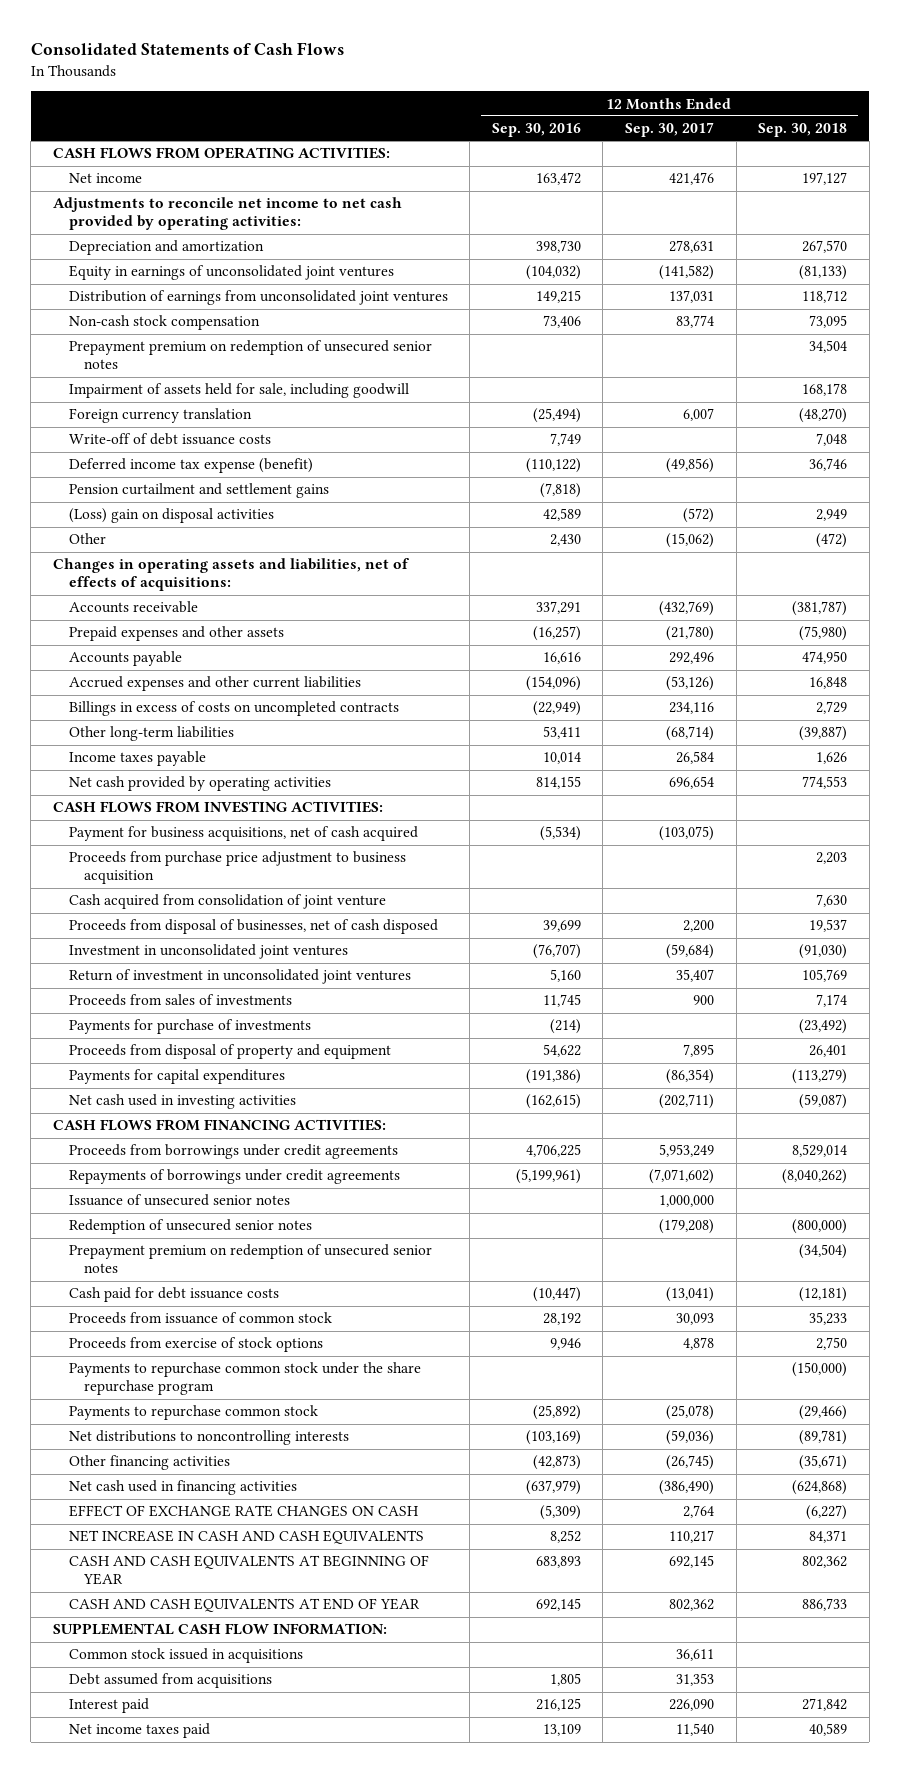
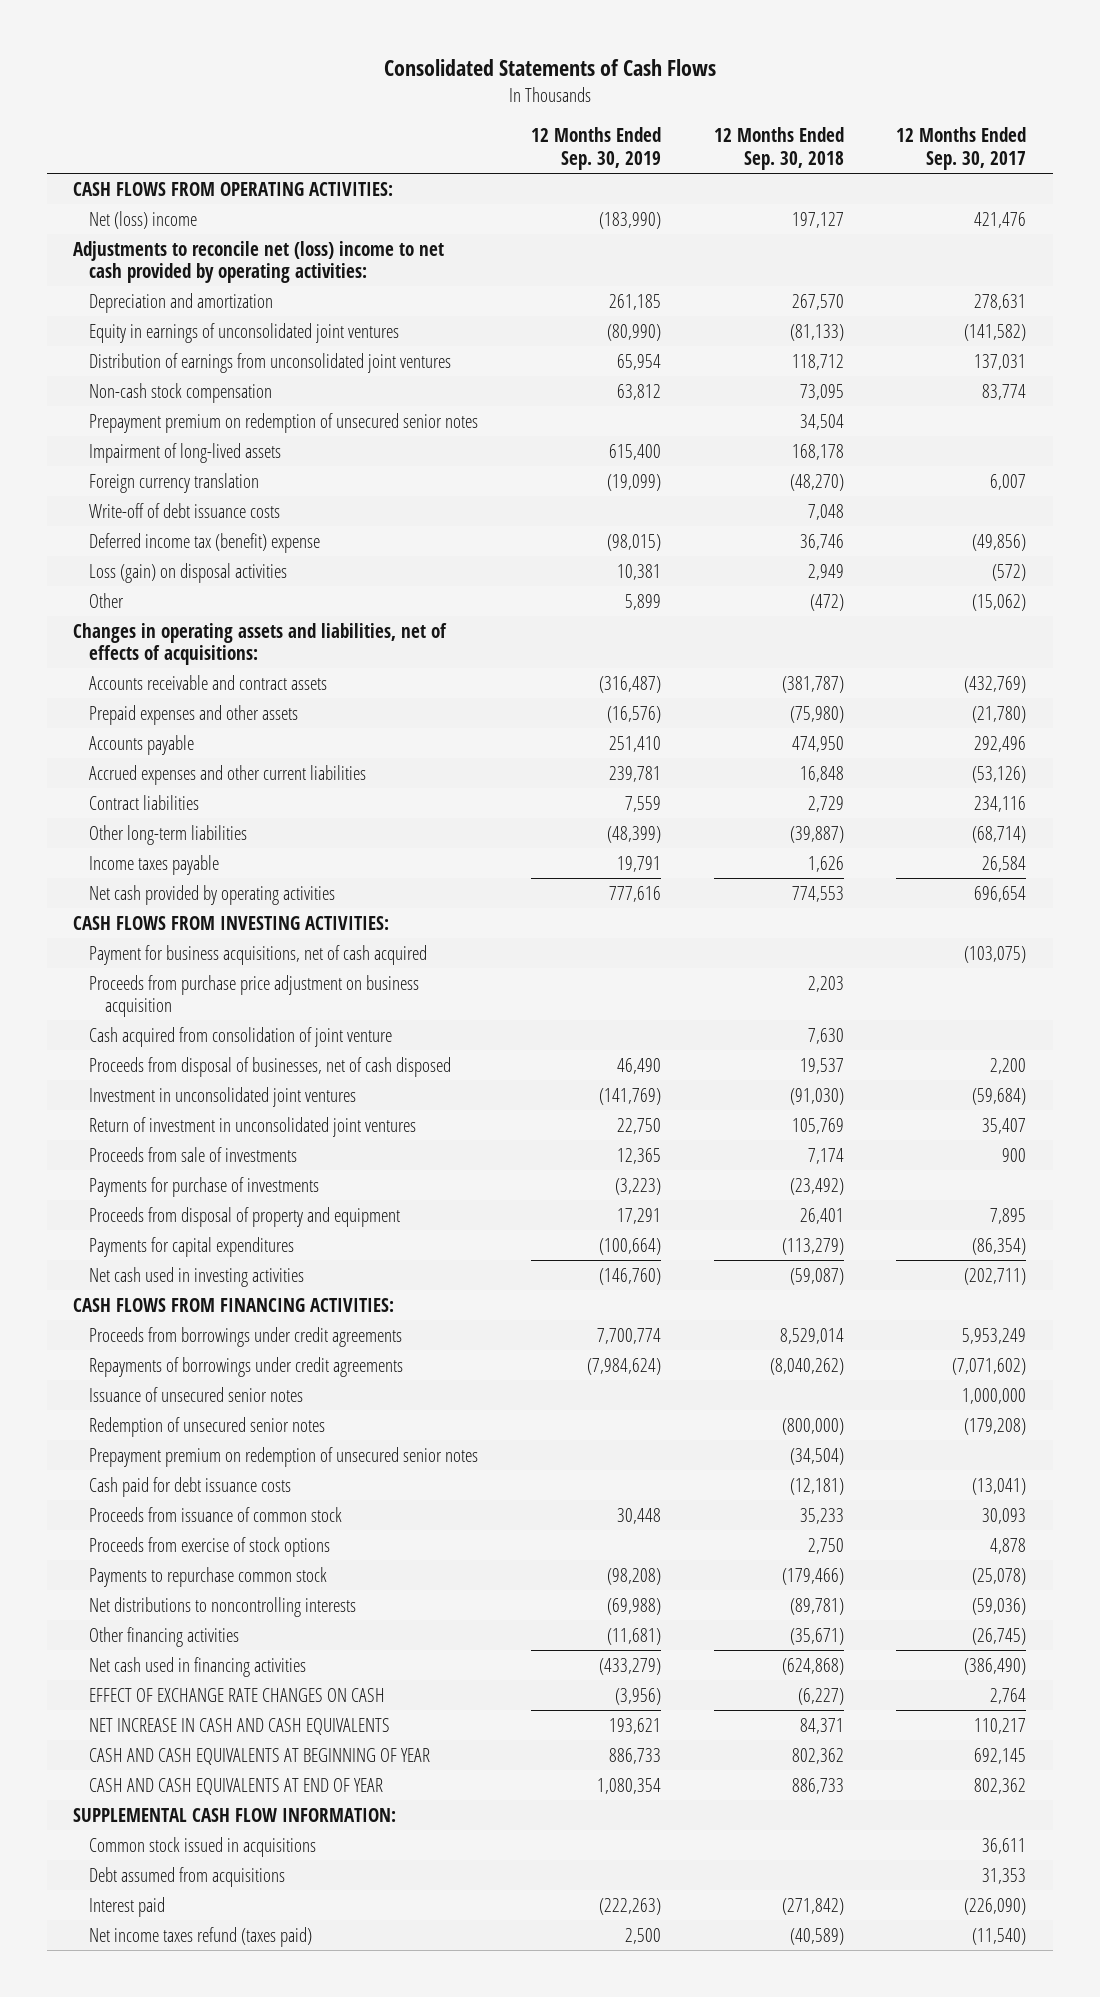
[491,123,581,138] Sep. 30, 2016 -> none
none -> [530,127,661,171] 12 Months Ended Sep. 30, 2019
[68,173,142,184] Net income -> [89,210,198,229] Net (loss) income
[53,197,403,231] Adjustments to reconcile net income to net cash provided by operating activities: -> [73,240,445,284] Adjustments to reconcile net (loss) income to net cash provided by operating activities:
[68,383,409,399] Impairment of assets held for sale, including goodwill -> [89,442,282,463] Impairment of long-lived assets
[68,483,329,499] Pension curtailment and settlement gains -> none
[68,458,313,474] Deferred income tax expense (benefit) -> [89,532,321,553] Deferred income tax (benefit) expense
[68,508,274,524] (Loss) gain on disposal activities -> [89,562,288,583] Loss (gain) on disposal activities
[68,601,198,614] Accounts receivable -> [89,674,328,690] Accounts receivable and contract assets
[68,701,399,717] Billings in excess of costs on uncompleted contracts -> [89,794,200,810] Contract liabilities
[68,851,406,885] Proceeds from purchase price adjustment to business acquisition -> [89,974,420,1018] Proceeds from purchase price adjustment on business acquisition
[68,994,292,1007] Proceeds from sales of investments -> [89,1146,298,1162] Proceeds from sale of investments
[68,1362,421,1396] Payments to repurchase common stock under the share repurchase program -> none
[799,1405,848,1421] (29,466) -> [781,1567,844,1585] (179,466)
[668,1699,714,1712] 226,090 -> [964,1897,1027,1915] (226,090)
[802,1698,848,1712] 271,842 -> [781,1897,844,1915] (271,842)
[68,1723,210,1739] Net income taxes paid -> [89,1926,313,1947] Net income taxes refund (taxes paid)
[675,1723,714,1737] 11,540 -> [972,1927,1027,1945] (11,540)
[809,1723,848,1737] 40,589 -> [789,1927,844,1945] (40,589)

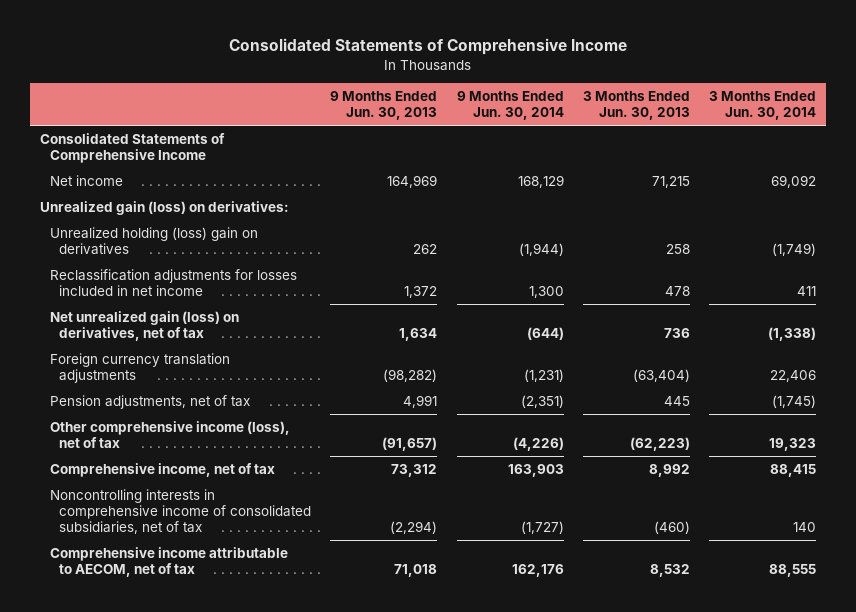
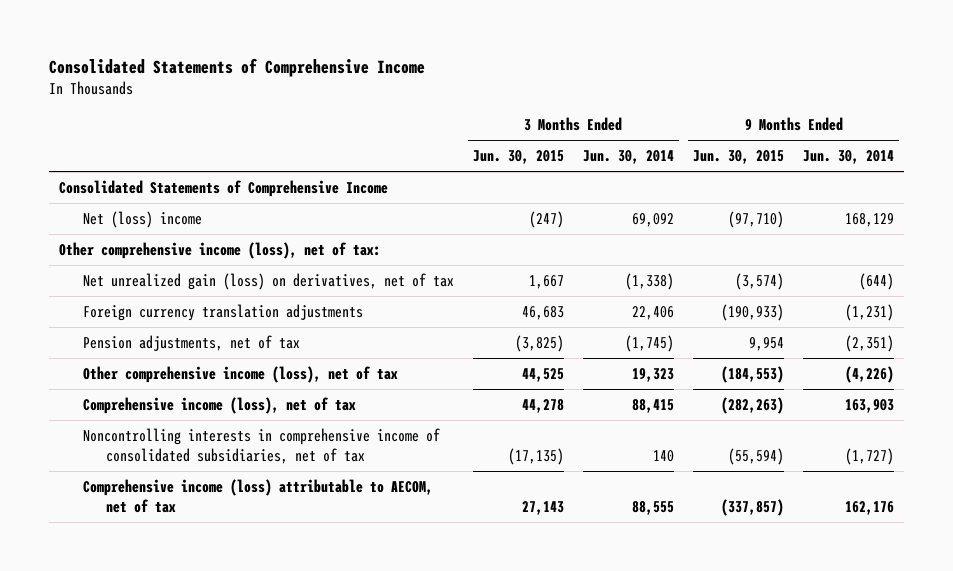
[330,91,438,121] 9 Months Ended Jun. 30, 2013 -> none
[582,91,690,121] 3 Months Ended Jun. 30, 2013 -> none
none -> [472,150,564,165] Jun. 30, 2015
none -> [693,150,785,165] Jun. 30, 2015
[39,201,289,216] Unrealized gain (loss) on derivatives: -> none
[49,227,258,256] Unrealized holding (loss) gain on derivatives -> none
[49,269,297,297] Reclassification adjustments for losses included in net income -> none
[49,175,123,187] Net income -> [82,210,202,228] Net (loss) income
none -> [58,241,381,259] Other comprehensive income (loss), net of tax:
[49,463,275,478] Comprehensive income, net of tax -> [82,396,356,414] Comprehensive income (loss), net of tax
[49,547,288,578] Comprehensive income attributable to AECOM, net of tax -> [82,478,433,513] Comprehensive income (loss) attributable to AECOM, net of tax

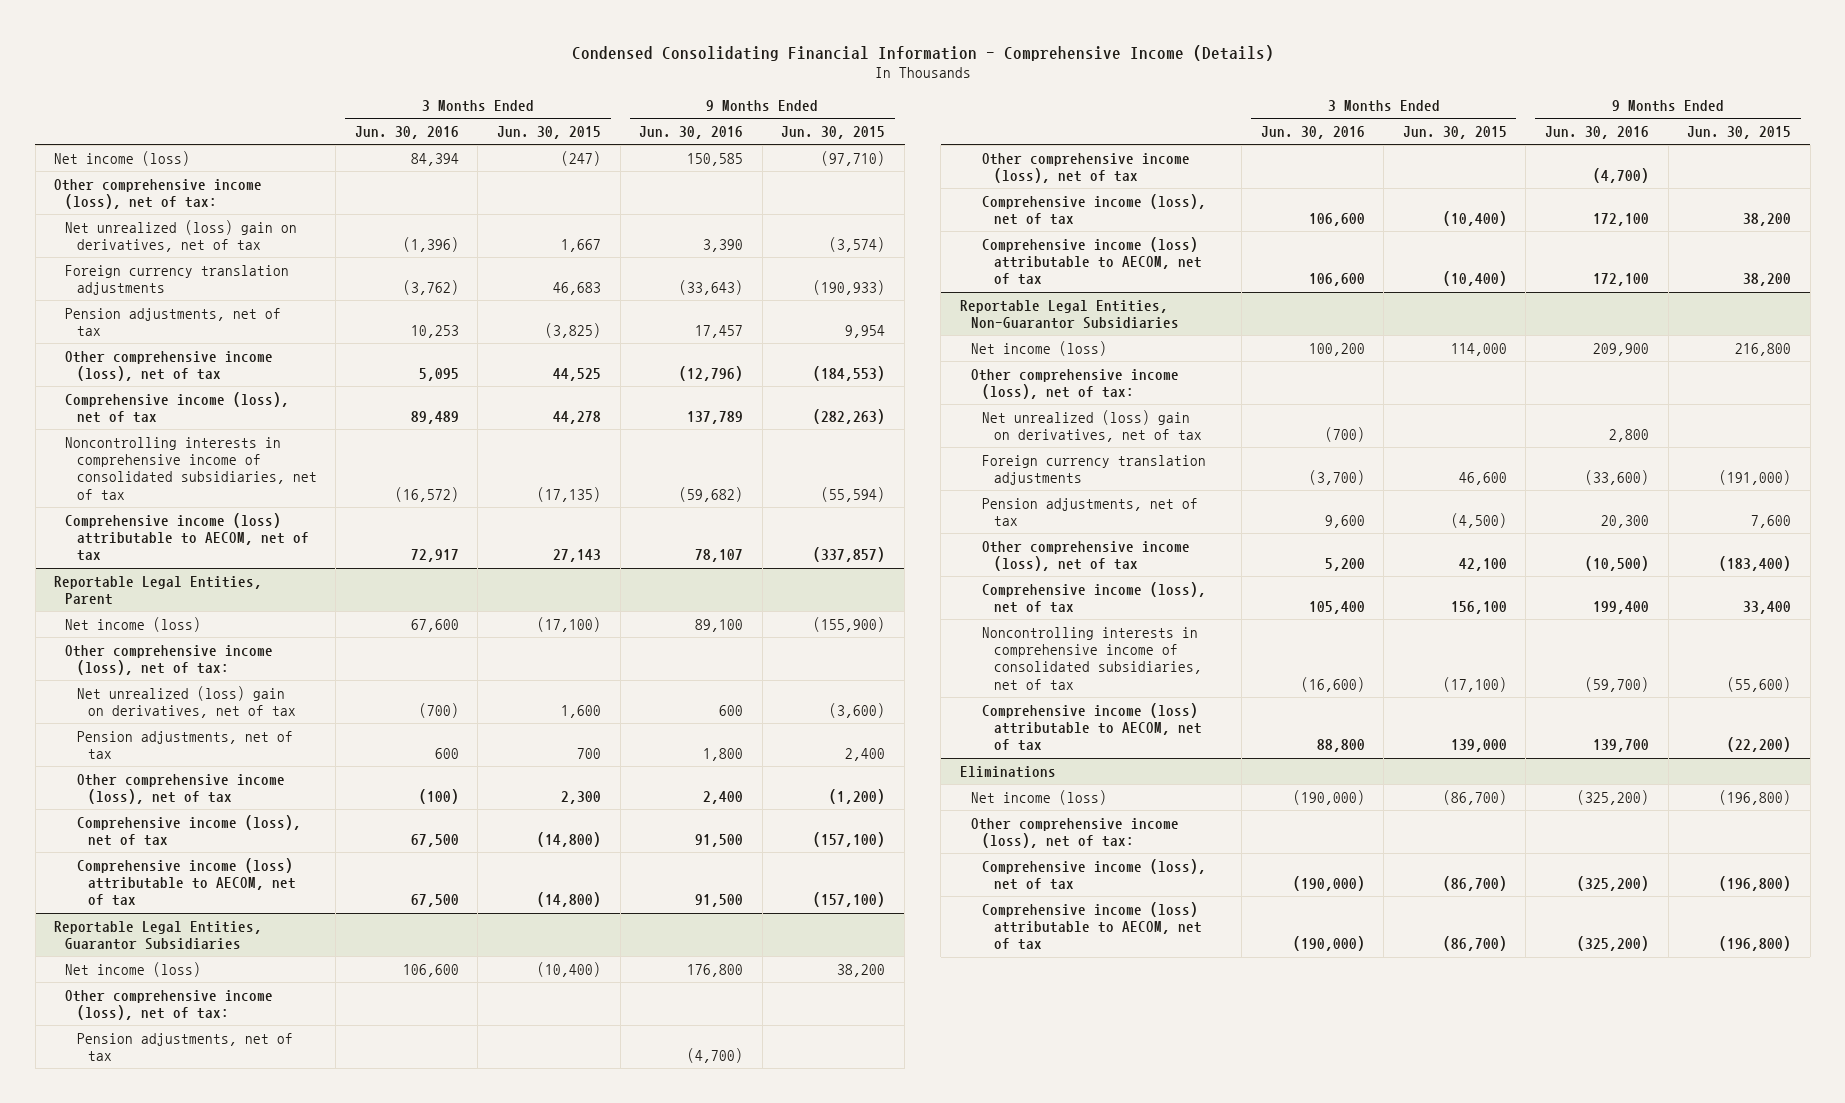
[49,58,426,78] Consolidated Statements of Comprehensive Income -> [571,44,1274,61] Condensed Consolidating Financial Information - Comprehensive Income (Details)
[582,150,674,165] Jun. 30, 2014 -> none
[803,150,895,165] Jun. 30, 2014 -> none
none -> [354,125,459,139] Jun. 30, 2016
none -> [639,125,744,139] Jun. 30, 2016
[58,179,388,197] Consolidated Statements of Comprehensive Income -> none
[82,210,202,228] Net (loss) income -> [54,150,191,166] Net income (loss)
[82,272,454,290] Net unrealized gain (loss) on derivatives, net of tax -> [65,219,298,253] Net unrealized (loss) gain on derivatives, net of tax
none -> [54,575,263,606] Reportable Legal Entities, Parent
none -> [65,616,202,632] Net income (loss)
none -> [65,644,274,676] Other comprehensive income (loss), net of tax:
none -> [76,685,296,719] Net unrealized (loss) gain on derivatives, net of tax
none -> [76,730,293,760] Pension adjustments, net of tax
none -> [76,773,285,805] Other comprehensive income (loss), net of tax
none -> [76,814,301,847] Comprehensive income (loss), net of tax
none -> [76,857,296,907] Comprehensive income (loss) attributable to AECOM, net of tax
none -> [54,920,263,951] Reportable Legal Entities, Guarantor Subsidiaries
none -> [65,961,202,977] Net income (loss)
none -> [65,989,274,1021] Other comprehensive income (loss), net of tax:
none -> [76,1032,293,1062] Pension adjustments, net of tax
none -> [982,152,1191,184] Other comprehensive income (loss), net of tax
none -> [982,193,1207,226] Comprehensive income (loss), net of tax
none -> [982,236,1202,286] Comprehensive income (loss) attributable to AECOM, net of tax
none -> [960,299,1180,330] Reportable Legal Entities, Non-Guarantor Subsidiaries
none -> [971,340,1108,356] Net income (loss)
none -> [971,368,1180,400] Other comprehensive income (loss), net of tax:
none -> [982,409,1202,443] Net unrealized (loss) gain on derivatives, net of tax
none -> [982,454,1207,486] Foreign currency translation adjustments
none -> [982,497,1199,527] Pension adjustments, net of tax
none -> [982,540,1191,572] Other comprehensive income (loss), net of tax
none -> [982,581,1207,614] Comprehensive income (loss), net of tax
none -> [982,626,1202,690] Noncontrolling interests in comprehensive income of consolidated subsidiaries, net of tax
none -> [982,702,1202,752] Comprehensive income (loss) attributable to AECOM, net of tax
none -> [960,765,1057,778] Eliminations
none -> [971,789,1108,805] Net income (loss)
none -> [971,817,1180,849] Other comprehensive income (loss), net of tax:
none -> [982,858,1207,891] Comprehensive income (loss), net of tax
none -> [982,901,1202,951] Comprehensive income (loss) attributable to AECOM, net of tax

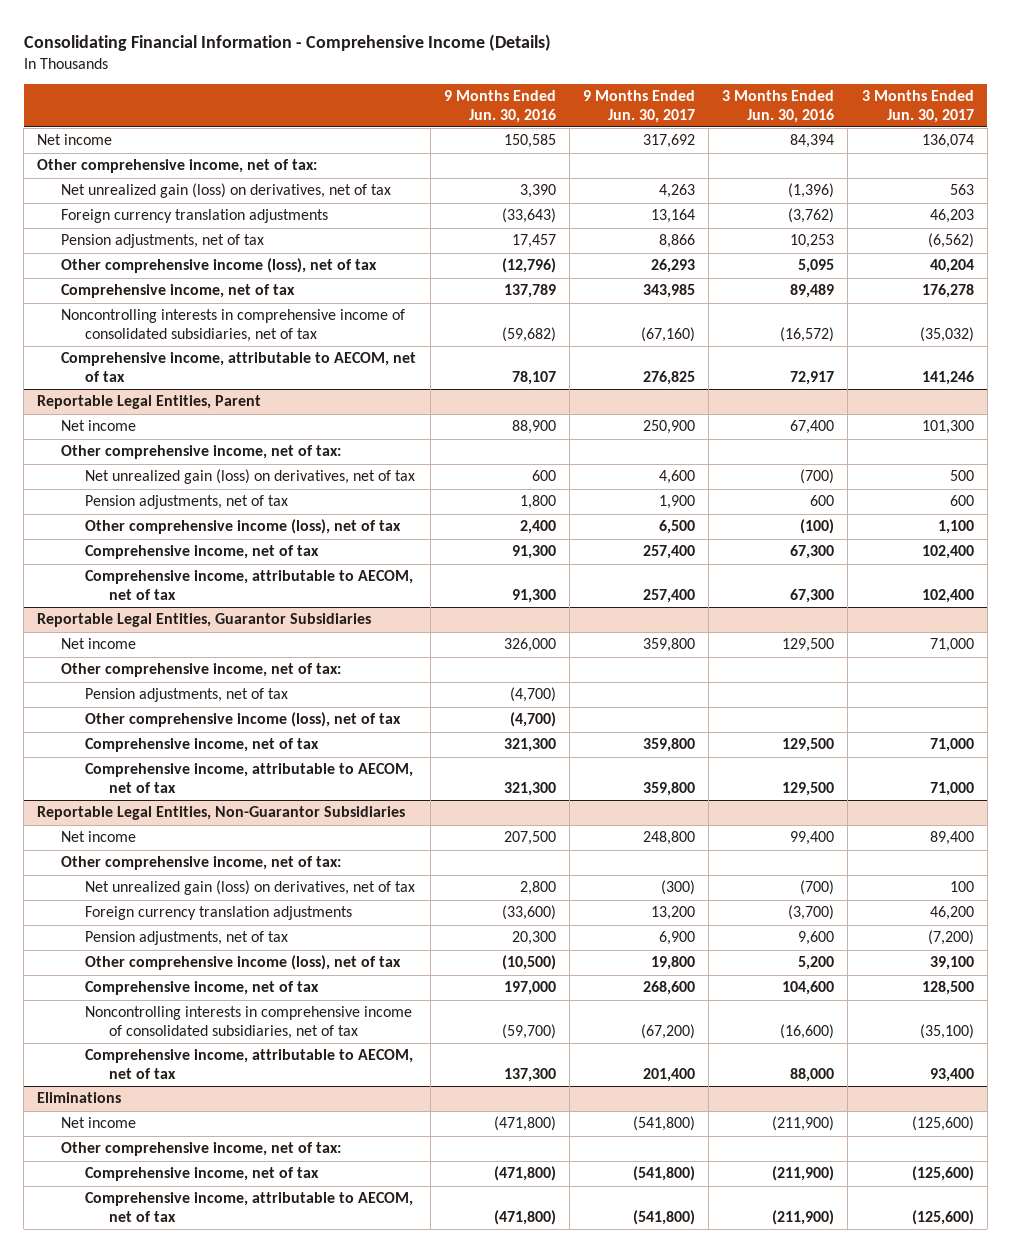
[571,44,1274,61] Condensed Consolidating Financial Information - Comprehensive Income (Details) -> [23,33,551,51] Consolidating Financial Information - Comprehensive Income (Details)
[497,125,602,139] Jun. 30, 2015 -> none
[781,125,886,139] Jun. 30, 2015 -> none
none -> [582,90,695,123] 9 Months Ended Jun. 30, 2017
none -> [861,90,974,123] 3 Months Ended Jun. 30, 2017
[54,150,191,166] Net income (loss) -> [37,134,113,146] Net income
[54,178,263,210] Other comprehensive income (loss), net of tax: -> [37,159,318,174] Other comprehensive income, net of tax:
[65,219,298,253] Net unrealized (loss) gain on derivatives, net of tax -> [61,183,392,199] Net unrealized gain (loss) on derivatives, net of tax
[65,391,290,424] Comprehensive income (loss), net of tax -> [61,284,296,299] Comprehensive income, net of tax
[65,512,309,562] Comprehensive income (loss) attributable to AECOM, net of tax -> [61,352,417,382] Comprehensive income, attributable to AECOM, net of tax
[65,616,202,632] Net income (loss) -> [61,420,137,432] Net income
[410,618,459,632] 67,600 -> [790,420,835,435] 67,400
[695,618,744,632] 89,100 -> [511,420,556,435] 88,900
[65,644,274,676] Other comprehensive income (loss), net of tax: -> [61,445,342,460] Other comprehensive income, net of tax:
[76,685,296,719] Net unrealized (loss) gain on derivatives, net of tax -> [85,469,416,485] Net unrealized gain (loss) on derivatives, net of tax
[76,814,301,847] Comprehensive income (loss), net of tax -> [85,545,320,560] Comprehensive income, net of tax
[410,834,459,848] 67,500 -> [790,545,835,560] 67,300
[695,834,744,848] 91,500 -> [511,545,556,560] 91,300
[76,857,296,907] Comprehensive income (loss) attributable to AECOM, net of tax -> [85,570,414,600] Comprehensive income, attributable to AECOM, net of tax
[410,894,459,908] 67,500 -> [790,588,835,603] 67,300
[695,894,744,908] 91,500 -> [511,588,556,603] 91,300
[65,961,202,977] Net income (loss) -> [61,638,137,650] Net income
[402,963,459,977] 106,600 -> [782,638,835,653] 129,500
[687,963,744,977] 176,800 -> [503,638,556,653] 326,000
[65,989,274,1021] Other comprehensive income (loss), net of tax: -> [61,663,342,678] Other comprehensive income, net of tax:
[982,193,1207,226] Comprehensive income (loss), net of tax -> [85,738,320,753] Comprehensive income, net of tax
[1308,213,1365,227] 106,600 -> [782,738,835,753] 129,500
[1593,213,1650,227] 172,100 -> [503,738,556,753] 321,300
[982,236,1202,286] Comprehensive income (loss) attributable to AECOM, net of tax -> [85,763,414,793] Comprehensive income, attributable to AECOM, net of tax
[1308,273,1365,287] 106,600 -> [782,781,835,796] 129,500
[1593,273,1650,287] 172,100 -> [503,781,556,796] 321,300
[971,340,1108,356] Net income (loss) -> [61,831,137,843] Net income
[1308,342,1365,356] 100,200 -> [790,831,835,846] 99,400
[1593,342,1650,356] 209,900 -> [503,831,556,846] 207,500
[971,368,1180,400] Other comprehensive income (loss), net of tax: -> [61,856,342,871] Other comprehensive income, net of tax:
[982,409,1202,443] Net unrealized (loss) gain on derivatives, net of tax -> [85,880,416,896] Net unrealized gain (loss) on derivatives, net of tax
[982,581,1207,614] Comprehensive income (loss), net of tax -> [85,981,320,996] Comprehensive income, net of tax
[1308,601,1365,615] 105,400 -> [782,981,835,996] 104,600
[1593,601,1650,615] 199,400 -> [503,981,556,996] 197,000
[982,702,1202,752] Comprehensive income (loss) attributable to AECOM, net of tax -> [85,1049,414,1079] Comprehensive income, attributable to AECOM, net of tax
[1316,739,1365,753] 88,800 -> [790,1067,835,1082] 88,000
[1593,739,1650,753] 139,700 -> [503,1067,556,1082] 137,300
[971,789,1108,805] Net income (loss) -> [61,1117,137,1129] Net income
[1292,789,1365,805] (190,000) -> [772,1116,835,1132] (211,900)
[1577,789,1650,805] (325,200) -> [493,1116,556,1132] (471,800)
[971,817,1180,849] Other comprehensive income (loss), net of tax: -> [61,1142,342,1157] Other comprehensive income, net of tax:
[982,858,1207,891] Comprehensive income (loss), net of tax -> [85,1167,320,1182] Comprehensive income, net of tax
[1292,876,1365,892] (190,000) -> [772,1166,835,1182] (211,900)
[1577,876,1650,892] (325,200) -> [493,1166,556,1182] (471,800)
[982,901,1202,951] Comprehensive income (loss) attributable to AECOM, net of tax -> [85,1192,414,1222] Comprehensive income, attributable to AECOM, net of tax
[1292,936,1365,952] (190,000) -> [772,1209,835,1225] (211,900)
[1577,936,1650,952] (325,200) -> [493,1209,556,1225] (471,800)

